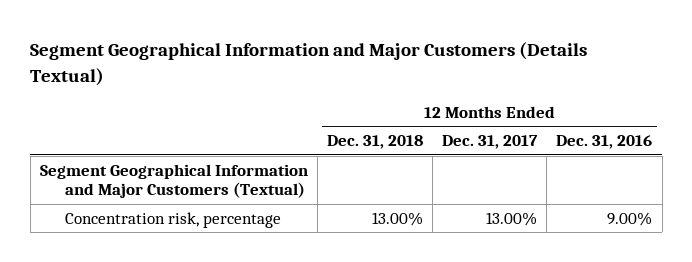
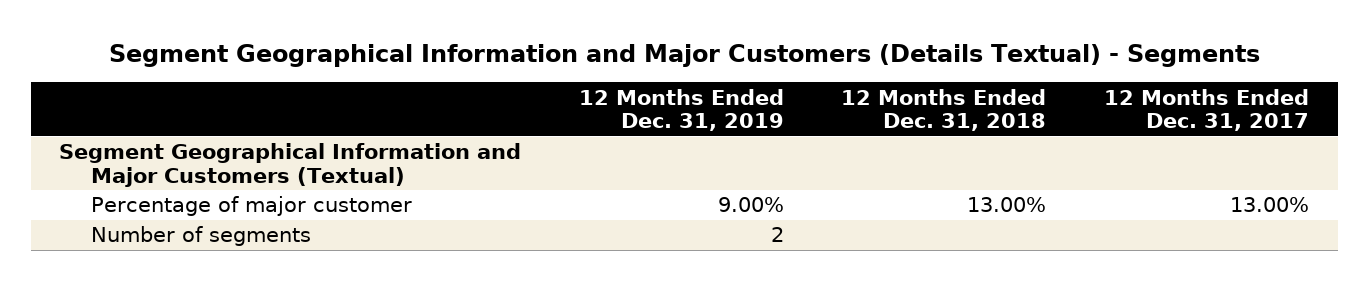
[30,41,588,86] Segment Geographical Information and Major Customers (Details Textual) -> [109,44,1261,68] Segment Geographical Information and Major Customers (Details Textual) - Segments
[556,135,653,150] Dec. 31, 2016 -> none
none -> [578,88,784,132] 12 Months Ended Dec. 31, 2019
[65,211,282,228] Concentration risk, percentage -> [90,196,412,217] Percentage of major customer
none -> [90,226,311,247] Number of segments

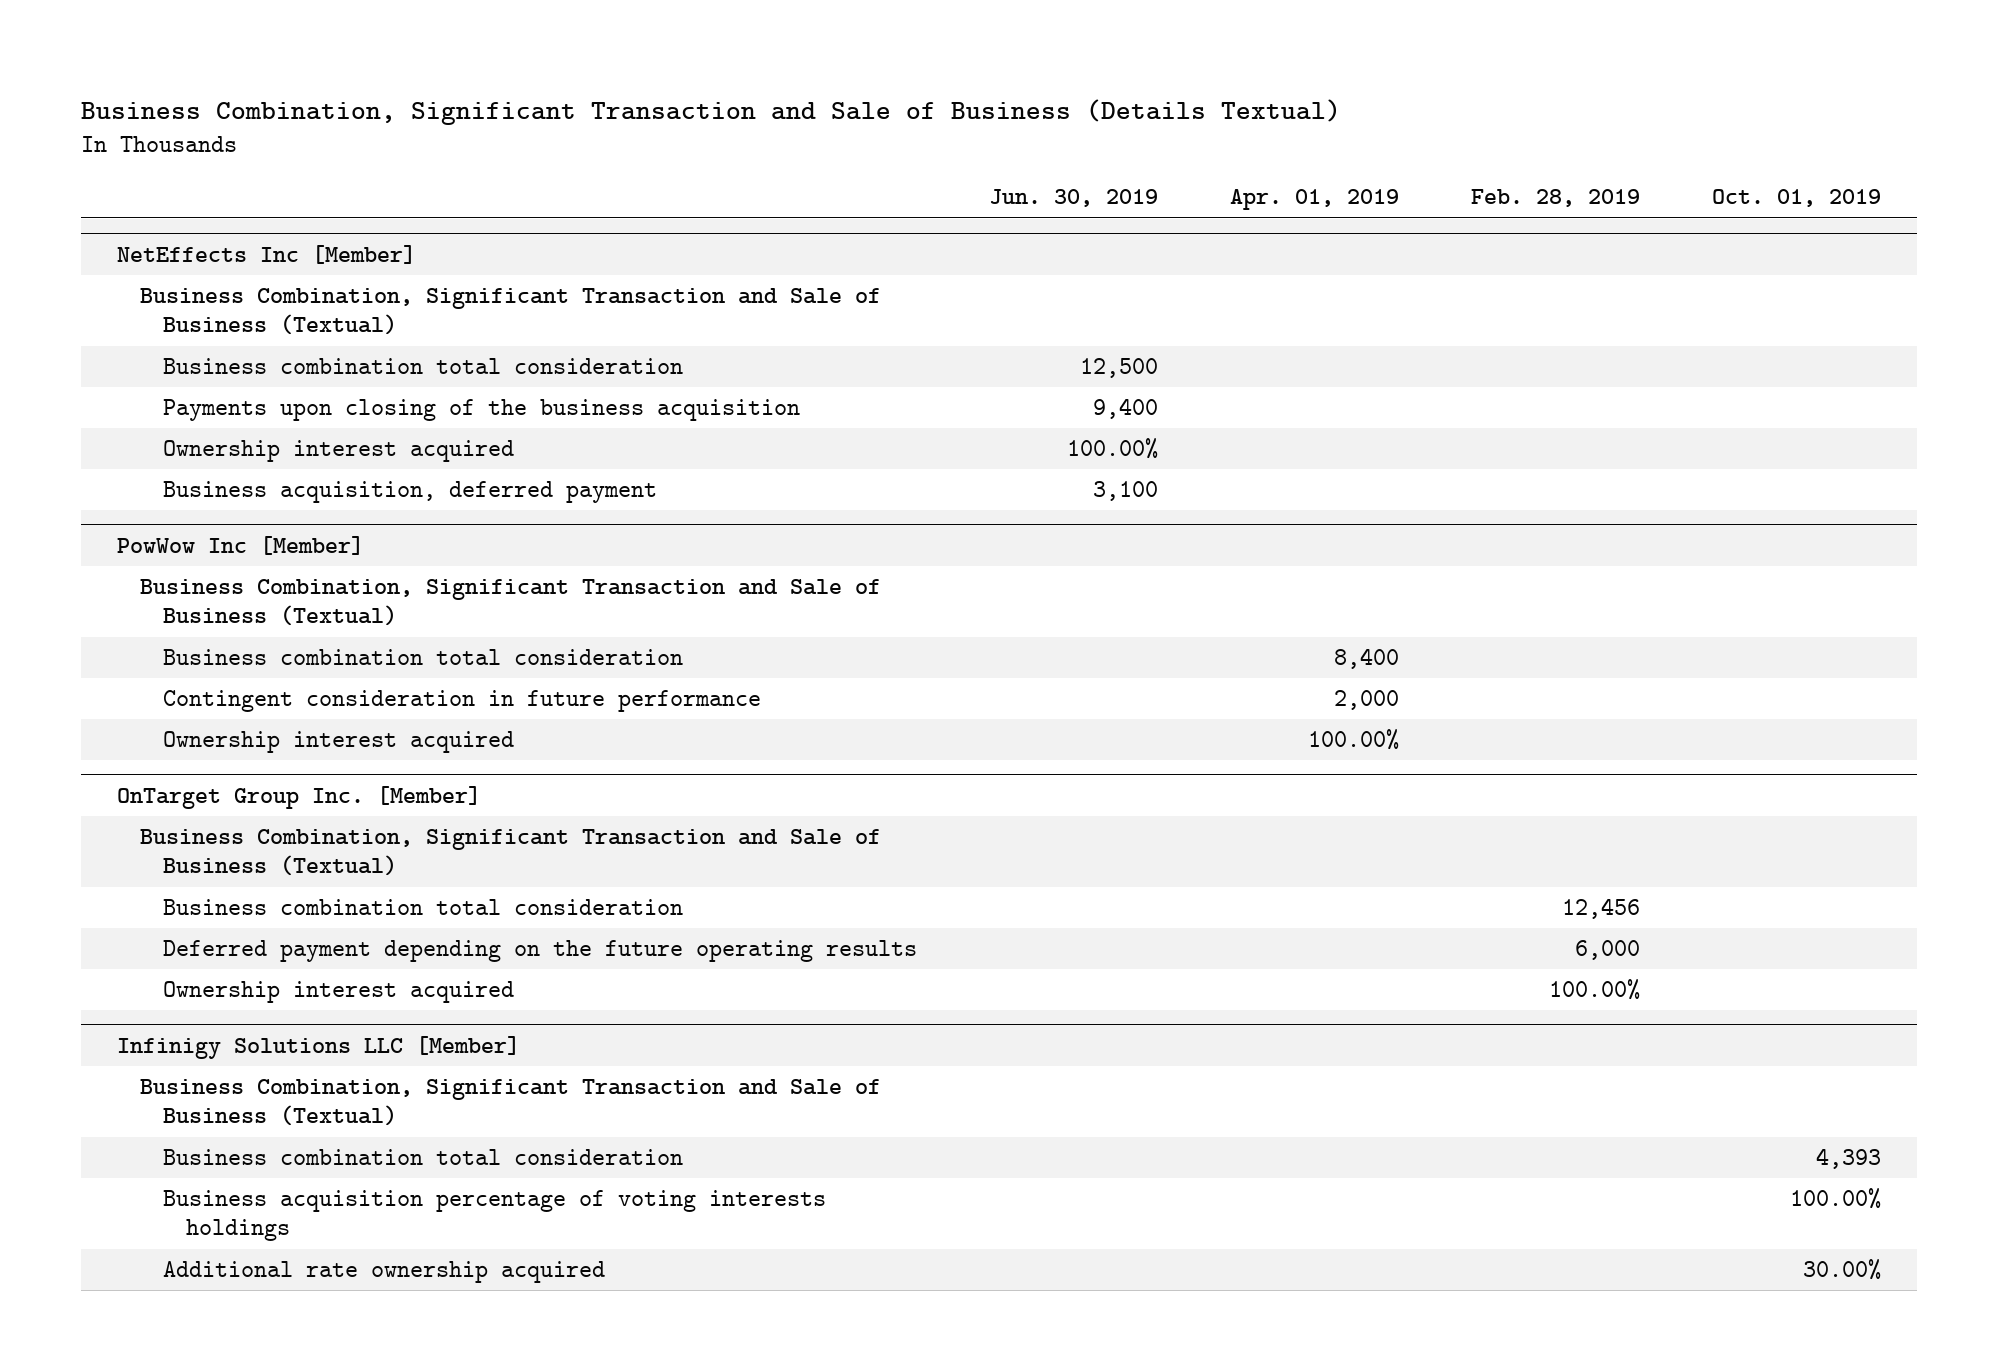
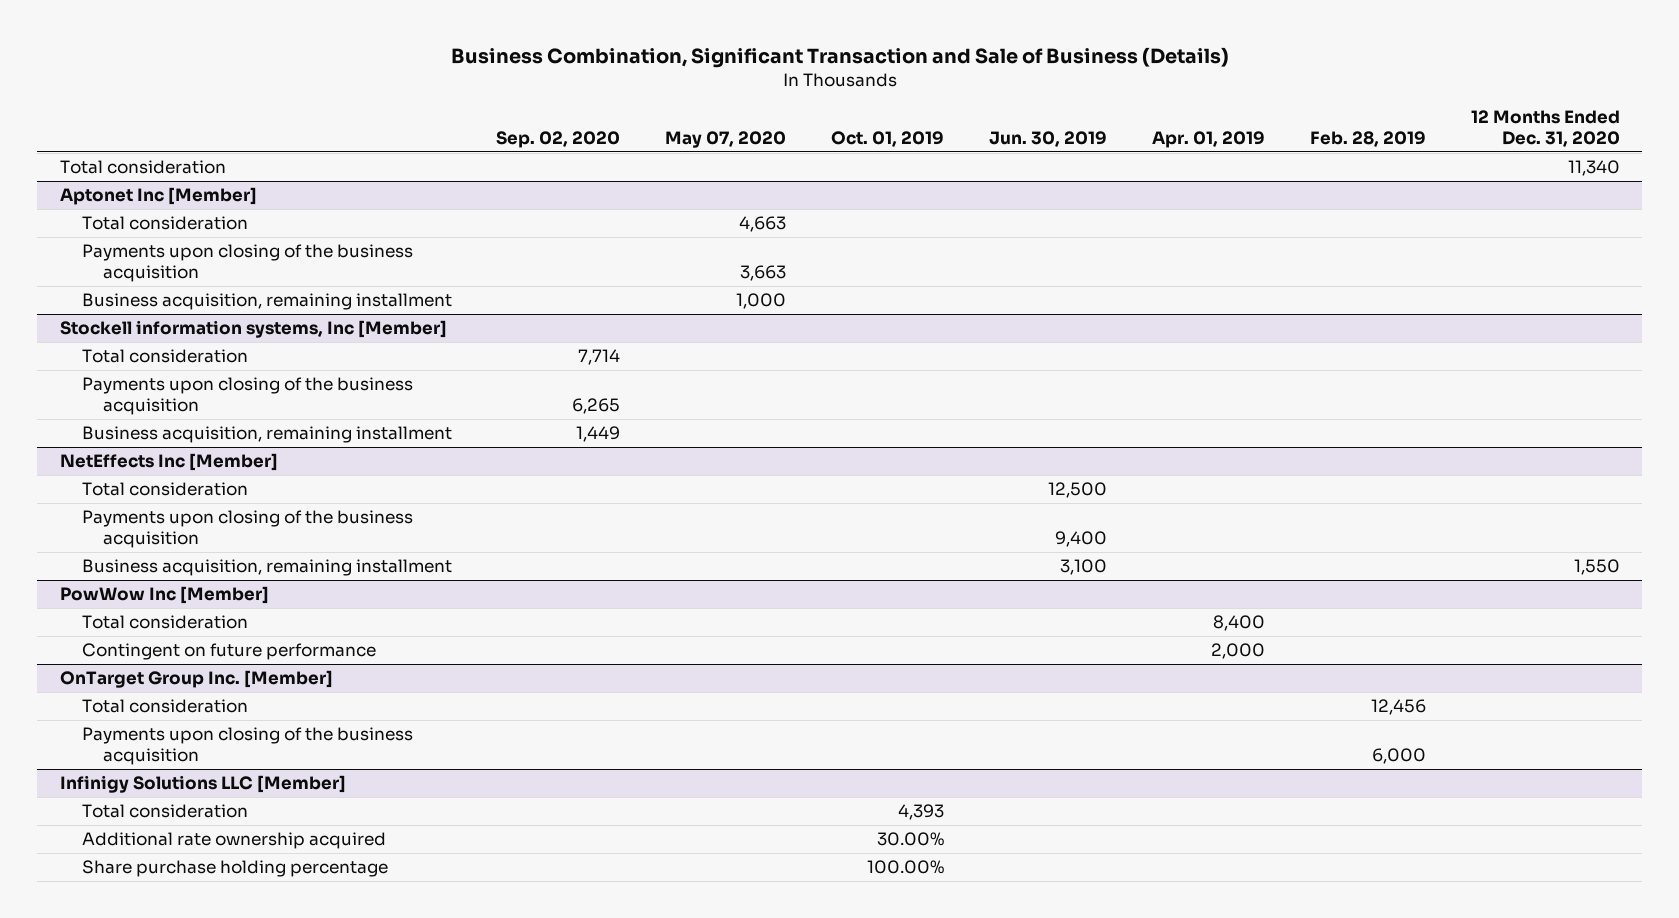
[81,99,1342,126] Business Combination, Significant Transaction and Sale of Business (Details Textual) -> [450,47,1229,69] Business Combination, Significant Transaction and Sale of Business (Details)
none -> [496,130,621,148] Sep. 02, 2020
none -> [665,130,787,148] May 07, 2020
none -> [1470,109,1620,147] 12 Months Ended Dec. 31, 2020
none -> [59,160,226,175] Total consideration
none -> [59,187,257,206] Aptonet Inc [Member]
none -> [81,216,248,231] Total consideration
none -> [81,244,413,283] Payments upon closing of the business acquisition
none -> [81,293,452,311] Business acquisition, remaining installment
none -> [59,320,447,339] Stockell information systems, Inc [Member]
none -> [81,349,248,364] Total consideration
none -> [81,377,413,416] Payments upon closing of the business acquisition
none -> [81,426,452,444] Business acquisition, remaining installment
[140,287,882,336] Business Combination, Significant Transaction and Sale of Business (Textual) -> none
[163,357,684,374] Business combination total consideration -> [81,482,248,497] Total consideration
[163,439,515,462] Ownership interest acquired -> none
[163,480,658,503] Business acquisition, deferred payment -> [81,559,452,577] Business acquisition, remaining installment
[140,578,882,627] Business Combination, Significant Transaction and Sale of Business (Textual) -> none
[163,730,515,753] Ownership interest acquired -> none
[163,648,684,665] Business combination total consideration -> [81,615,248,630] Total consideration
[163,689,762,712] Contingent consideration in future performance -> [81,643,376,661] Contingent on future performance
[140,828,882,877] Business Combination, Significant Transaction and Sale of Business (Textual) -> none
[163,939,918,962] Deferred payment depending on the future operating results -> none
[163,980,515,1003] Ownership interest acquired -> none
[163,898,684,915] Business combination total consideration -> [81,699,248,714] Total consideration
none -> [81,727,413,766] Payments upon closing of the business acquisition
[140,1078,882,1127] Business Combination, Significant Transaction and Sale of Business (Textual) -> none
[163,1189,827,1242] Business acquisition percentage of voting interests holdings -> none
[163,1148,684,1165] Business combination total consideration -> [81,804,248,819] Total consideration
none -> [81,860,388,878] Share purchase holding percentage

